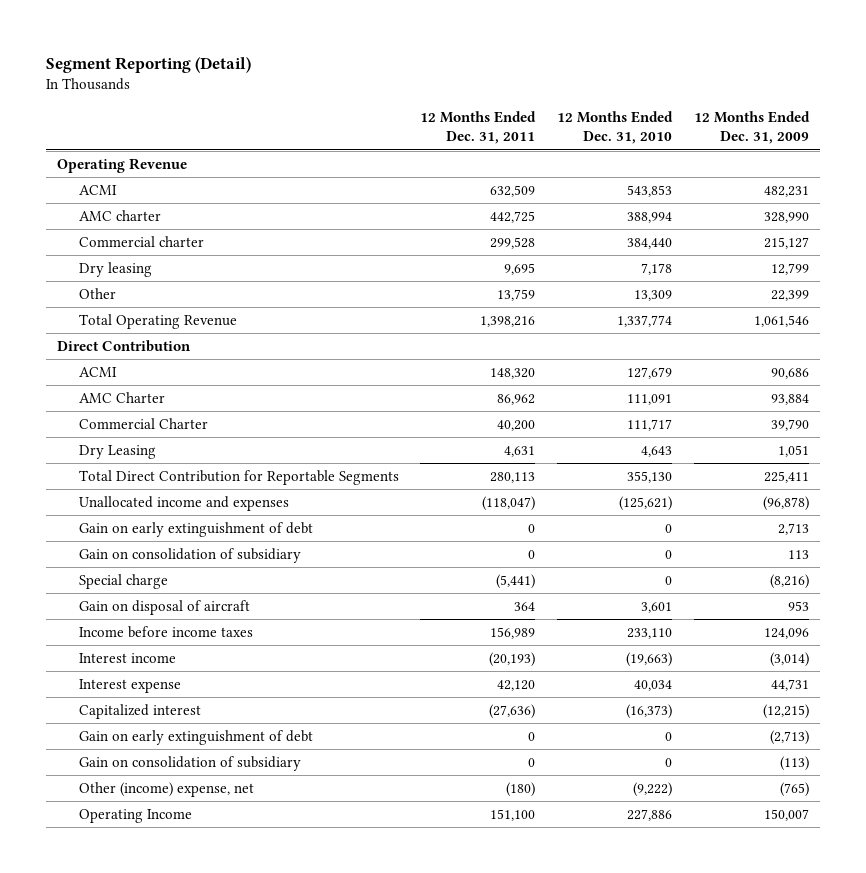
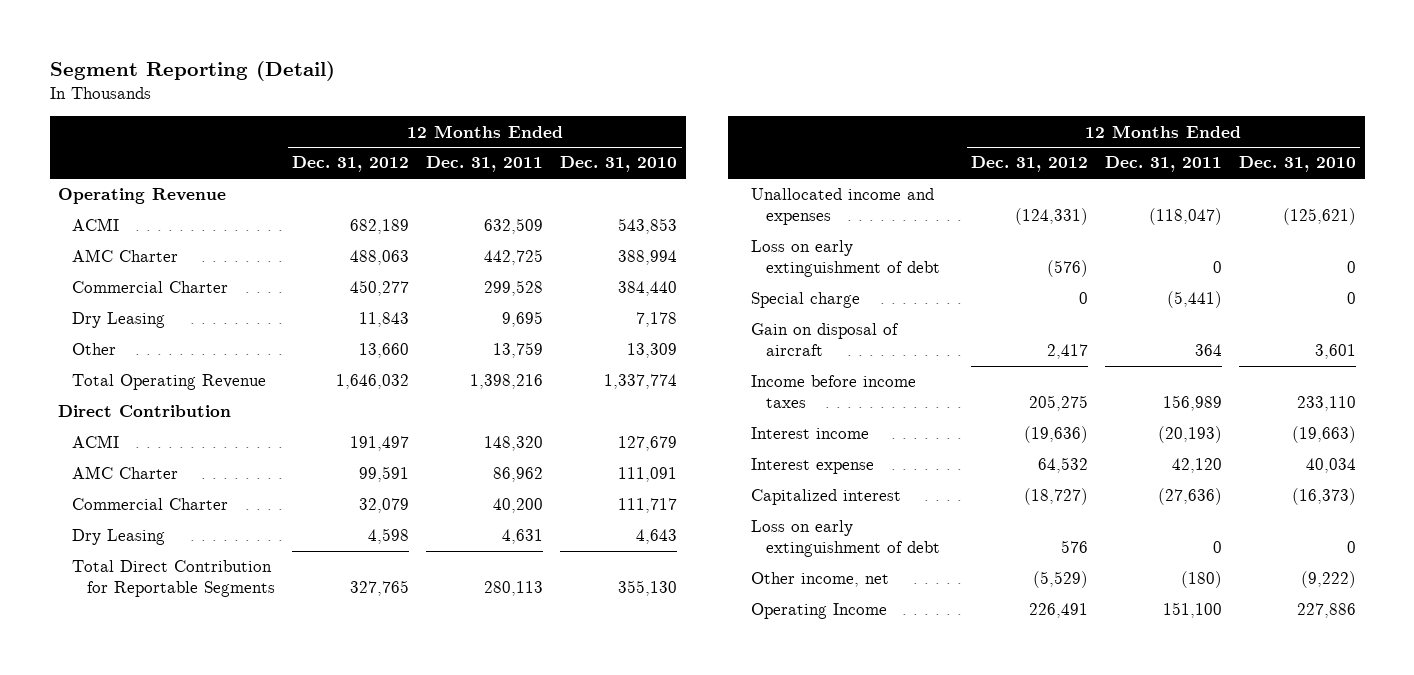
[693,111,810,145] 12 Months Ended Dec. 31, 2009 -> none
none -> [291,156,409,173] Dec. 31, 2012
[78,209,161,221] AMC charter -> [72,249,179,263] AMC Charter
[78,235,204,247] Commercial charter -> [72,281,229,294] Commercial Charter
[78,261,152,277] Dry leasing -> [72,312,166,329] Dry Leasing
[78,547,301,563] Gain on consolidation of subsidiary -> none
[78,521,313,537] Gain on early extinguishment of debt -> [751,240,940,278] Loss on early extinguishment of debt
[78,755,301,771] Gain on consolidation of subsidiary -> none
[78,729,313,745] Gain on early extinguishment of debt -> [751,520,940,558] Loss on early extinguishment of debt
[78,781,254,797] Other (income) expense, net -> [751,572,890,588] Other income, net

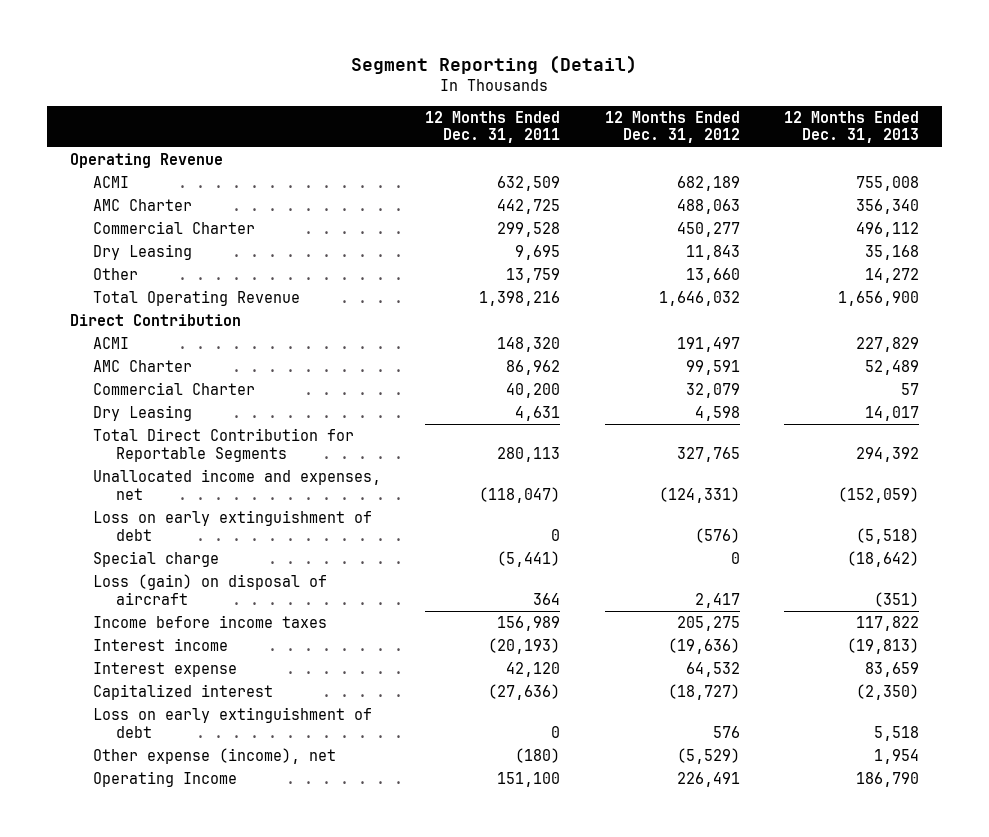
[560,156,678,173] Dec. 31, 2010 -> none
none -> [784,110,920,144] 12 Months Ended Dec. 31, 2013
[751,188,935,226] Unallocated income and expenses -> [92,469,381,500] Unallocated income and expenses, net
[751,323,900,357] Gain on disposal of aircraft -> [92,574,327,605] Loss (gain) on disposal of aircraft
[751,572,890,588] Other income, net -> [92,748,336,765] Other expense (income), net

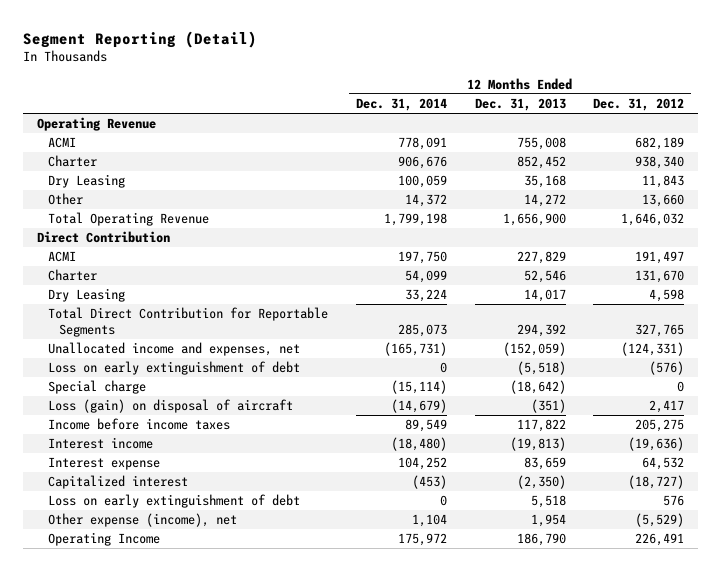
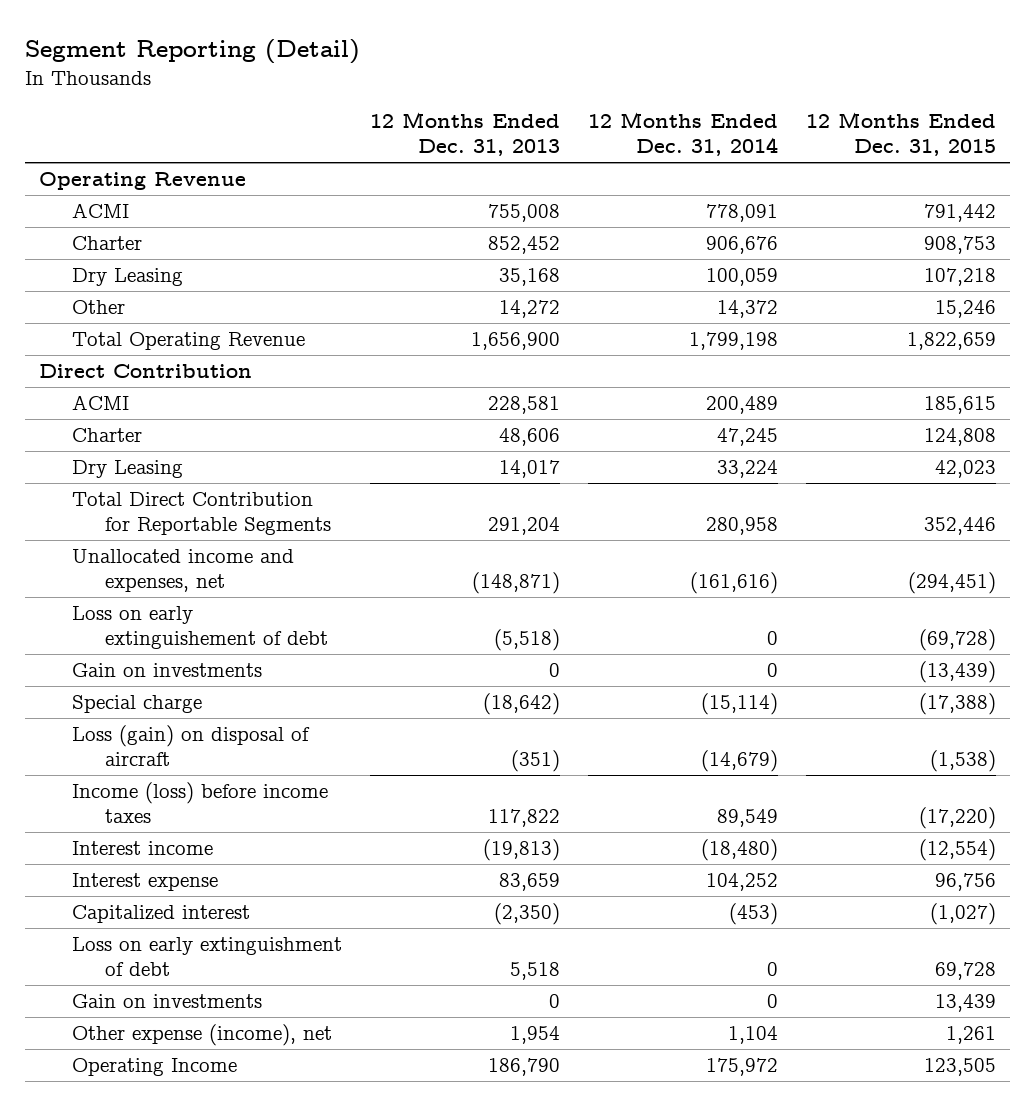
[593,98,685,112] Dec. 31, 2012 -> none
none -> [806,112,997,157] 12 Months Ended Dec. 31, 2015
[397,251,447,265] 197,750 -> [706,395,779,414] 200,489
[516,251,566,265] 227,829 -> [488,395,561,414] 228,581
[404,270,447,284] 54,099 -> [717,427,779,446] 47,245
[523,270,566,284] 52,546 -> [499,427,561,446] 48,606
[397,324,447,338] 285,073 -> [706,516,779,535] 280,958
[516,324,566,338] 294,392 -> [488,516,561,535] 291,204
[383,342,447,357] (165,731) -> [690,571,779,594] (161,616)
[502,342,566,357] (152,059) -> [472,571,561,594] (148,871)
[47,361,300,376] Loss on early extinguishment of debt -> [72,605,328,649] Loss on early extinguishement of debt
none -> [72,662,263,677] Gain on investments
[47,418,230,431] Income before income taxes -> [72,781,329,823] Income (loss) before income taxes
none -> [72,993,263,1008] Gain on investments

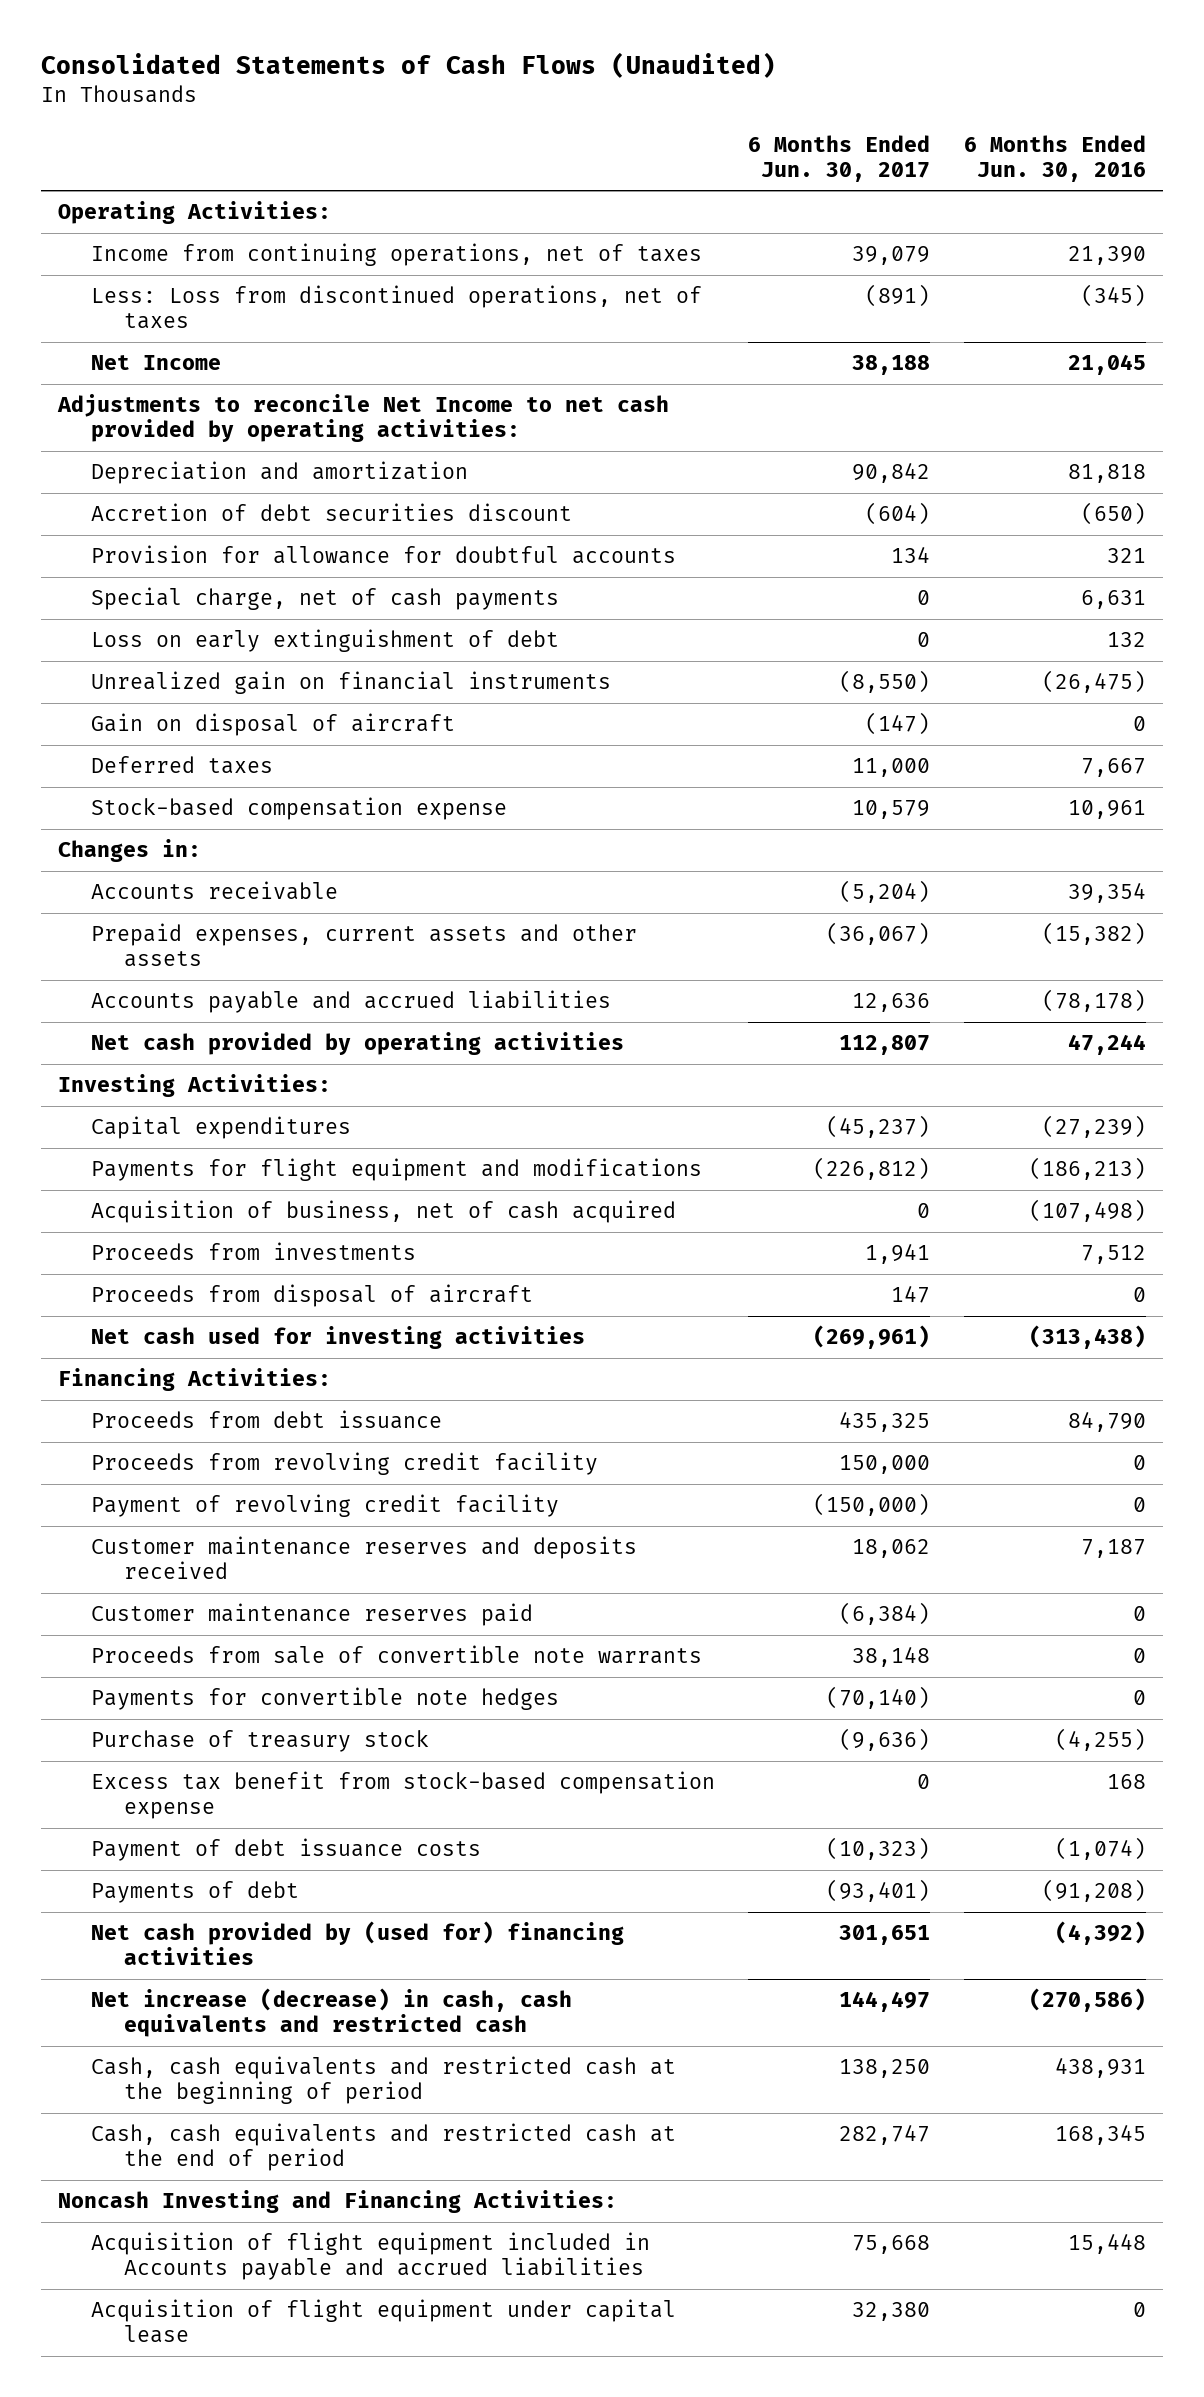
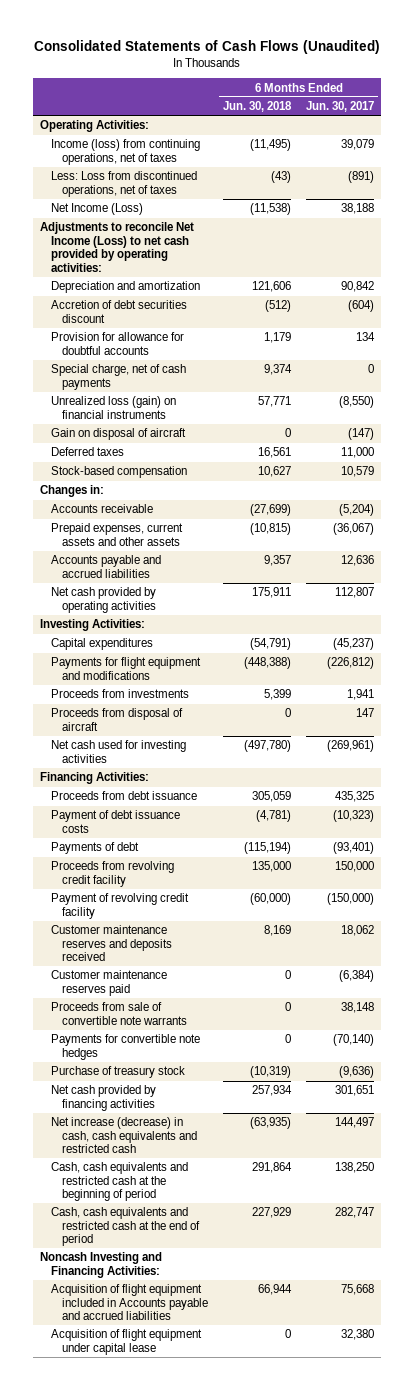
[963,134,1146,182] 6 Months Ended Jun. 30, 2016 -> none
none -> [223,101,293,113] Jun. 30, 2018
[90,243,702,267] Income from continuing operations, net of taxes -> [51,139,201,165] Income (loss) from continuing operations, net of taxes
[90,355,221,371] Net Income -> [51,203,144,216] Net Income (Loss)
[56,394,669,443] Adjustments to reconcile Net Income to net cash provided by operating activities: -> [40,222,195,272] Adjustments to reconcile Net Income (Loss) to net cash provided by operating activities:
[90,629,559,653] Loss on early extinguishment of debt -> none
[90,671,611,695] Unrealized gain on financial instruments -> [51,396,177,419] Unrealized loss (gain) on financial instruments
[90,797,507,821] Stock-based compensation expense -> [51,466,188,479] Stock-based compensation
[90,1200,676,1224] Acquisition of business, net of cash acquired -> none
[90,1838,481,1862] Payment of debt issuance costs -> [51,810,181,833] Payment of debt issuance costs
[90,1881,299,1904] Payments of debt -> [51,842,140,855] Payments of debt
[90,1771,715,1820] Excess tax benefit from stock-based compensation expense -> none
[90,1921,624,1966] Net cash provided by (used for) financing activities -> [51,1085,157,1111] Net cash provided by financing activities

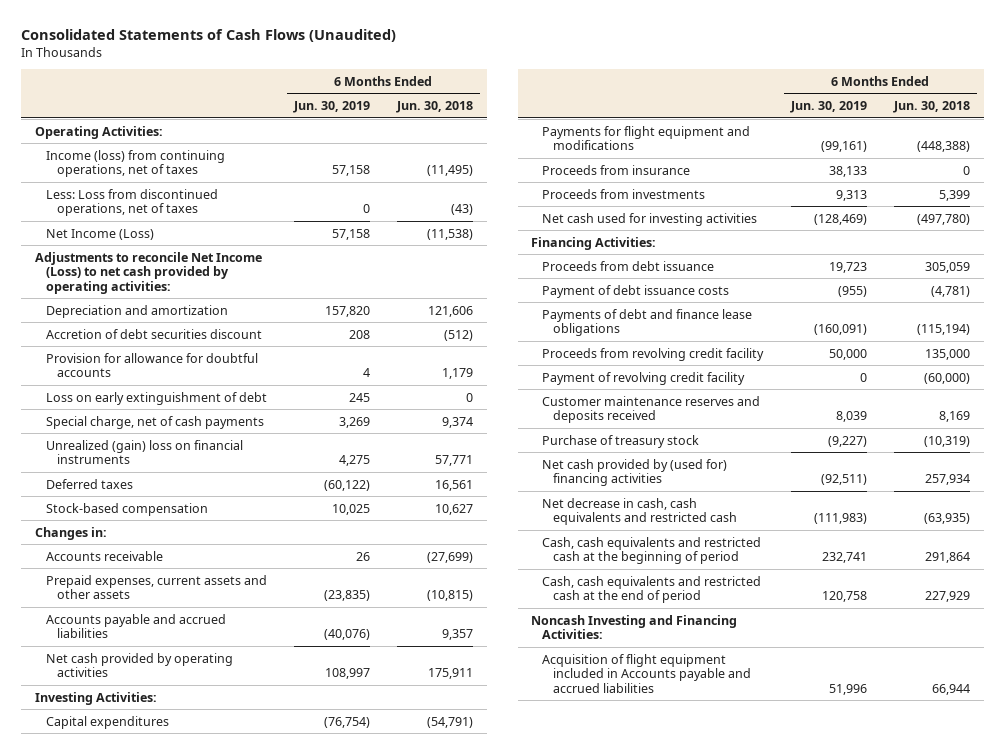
[305,101,374,113] Jun. 30, 2017 -> none
none -> [292,101,370,114] Jun. 30, 2019
none -> [45,391,267,405] Loss on early extinguishment of debt
[51,428,187,441] Gain on disposal of aircraft -> none
[51,396,177,419] Unrealized loss (gain) on financial instruments -> [45,439,243,465] Unrealized (gain) loss on financial instruments
none -> [542,164,691,175] Proceeds from insurance
[51,708,184,731] Proceeds from disposal of aircraft -> none
[51,842,140,855] Payments of debt -> [542,308,753,337] Payments of debt and finance lease obligations
[51,970,168,996] Customer maintenance reserves paid -> none
[51,1002,188,1025] Proceeds from sale of convertible note warrants -> none
[51,1034,201,1060] Payments for convertible note hedges -> none
[51,1085,157,1111] Net cash provided by financing activities -> [542,458,728,487] Net cash provided by (used for) financing activities
[51,1117,198,1154] Net increase (decrease) in cash, cash equivalents and restricted cash -> [542,497,738,526] Net decrease in cash, cash equivalents and restricted cash
[51,1329,203,1355] Acquisition of flight equipment under capital lease -> none

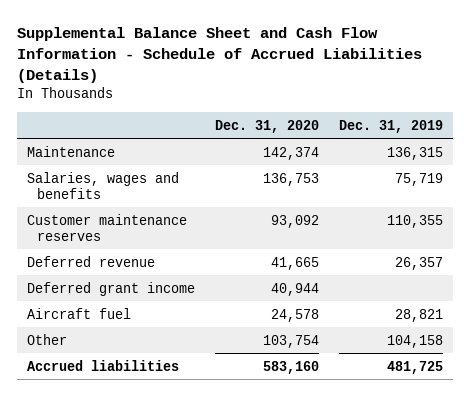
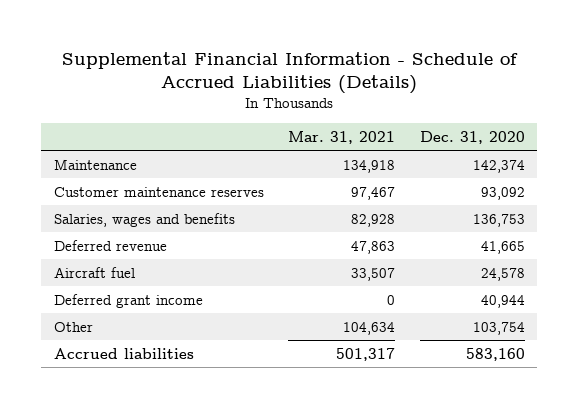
[16,26,422,84] Supplemental Balance Sheet and Cash Flow Information - Schedule of Accrued Liabilities (Details) -> [62,51,519,94] Supplemental Financial Information - Schedule of Accrued Liabilities (Details)
[338,119,443,133] Dec. 31, 2019 -> none
none -> [288,130,396,144] Mar. 31, 2021
[26,171,179,199] Salaries, wages and benefits -> [53,212,235,227] Salaries, wages and benefits
[26,281,195,296] Deferred grant income -> [53,293,203,308] Deferred grant income

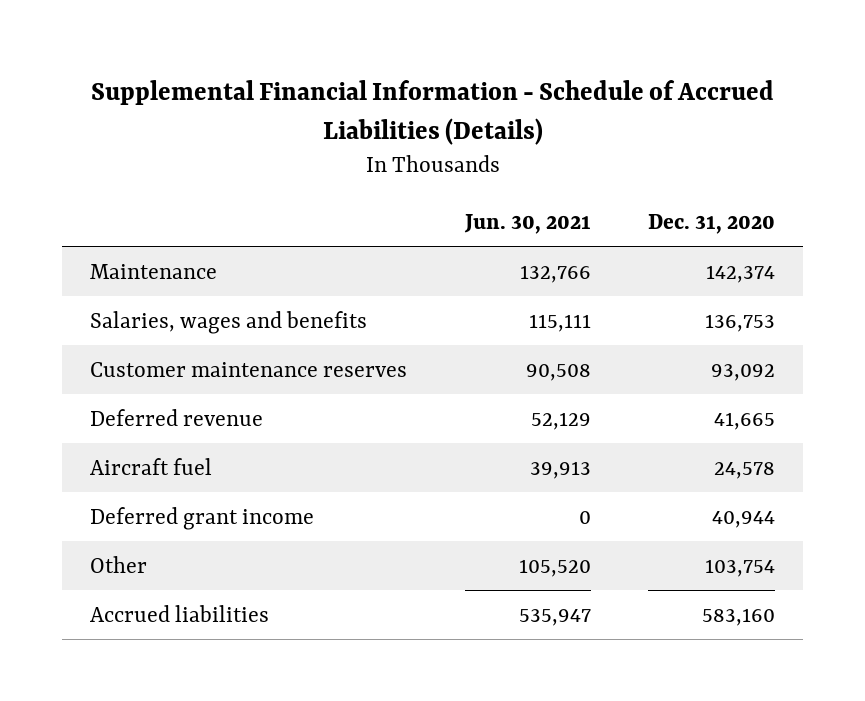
[288,130,396,144] Mar. 31, 2021 -> none
none -> [463,213,591,234] Jun. 30, 2021
[53,186,264,197] Customer maintenance reserves -> [90,361,408,377] Customer maintenance reserves

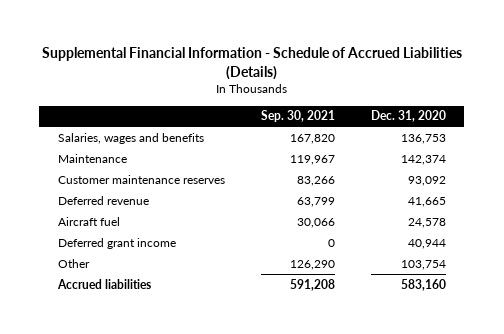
[463,213,591,234] Jun. 30, 2021 -> none
none -> [260,110,335,123] Sep. 30, 2021
[90,263,218,279] Maintenance -> [57,153,127,163] Maintenance

